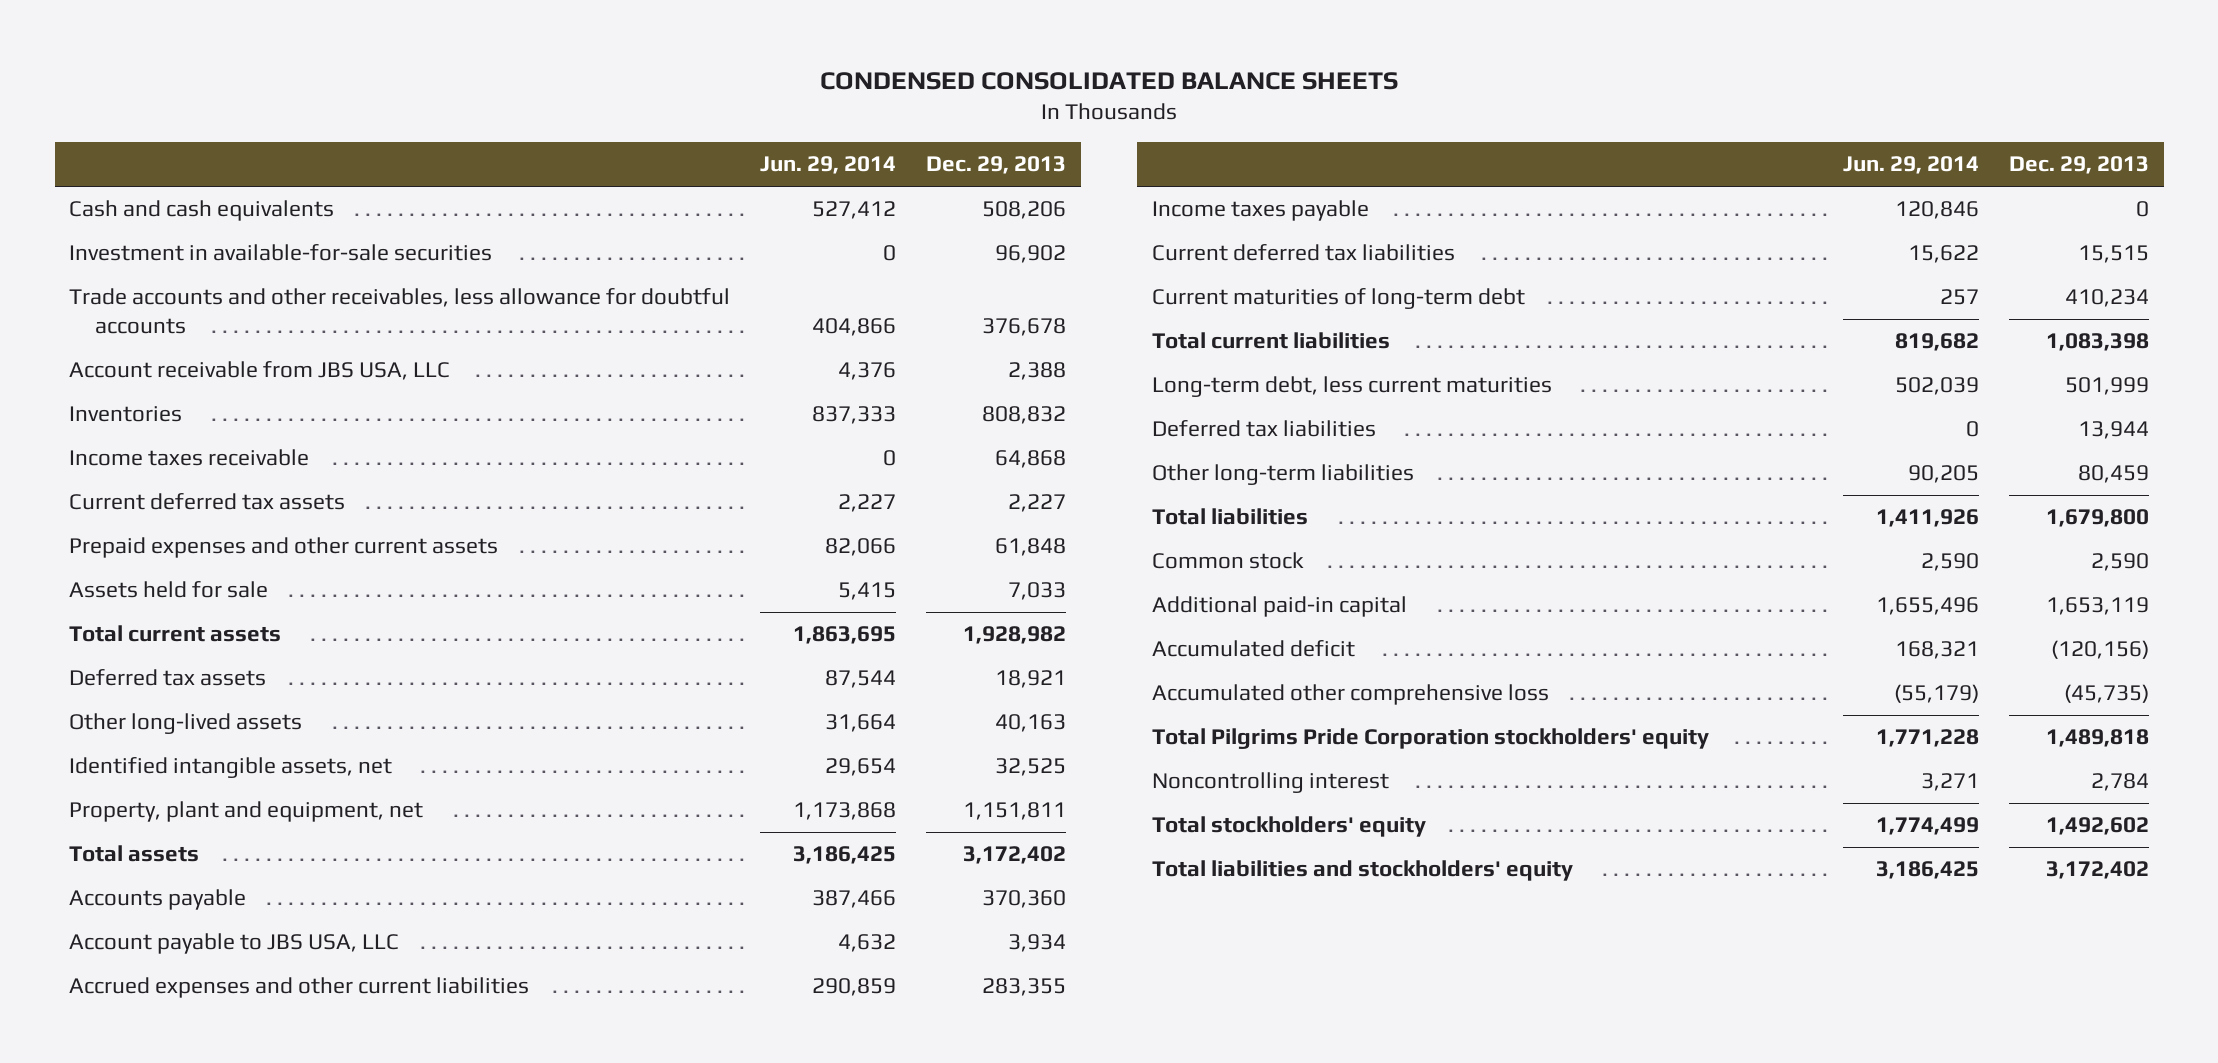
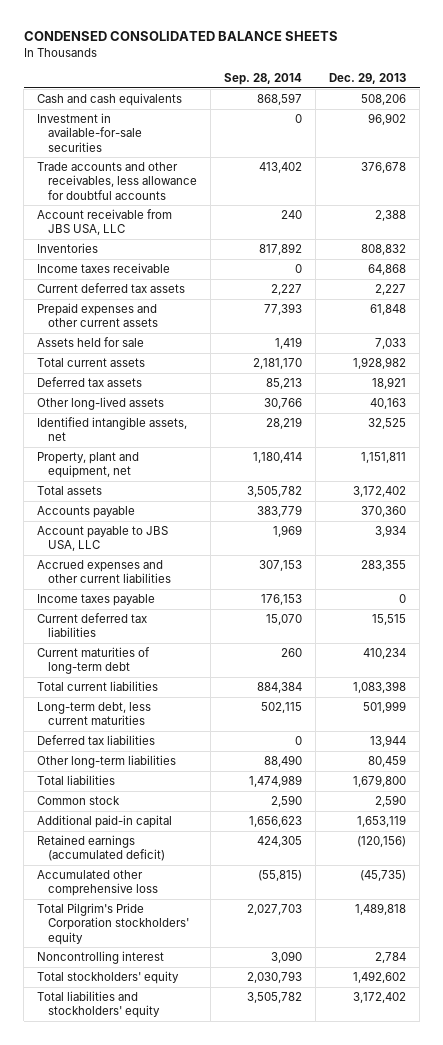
[760,156,897,175] Jun. 29, 2014 -> none
none -> [223,72,302,85] Sep. 28, 2014
[1151,640,1355,658] Accumulated deficit -> [37,834,165,862] Retained earnings (accumulated deficit)
[1151,728,1709,750] Total Pilgrims Pride Corporation stockholders' equity -> [37,902,189,945] Total Pilgrim's Pride Corporation stockholders' equity

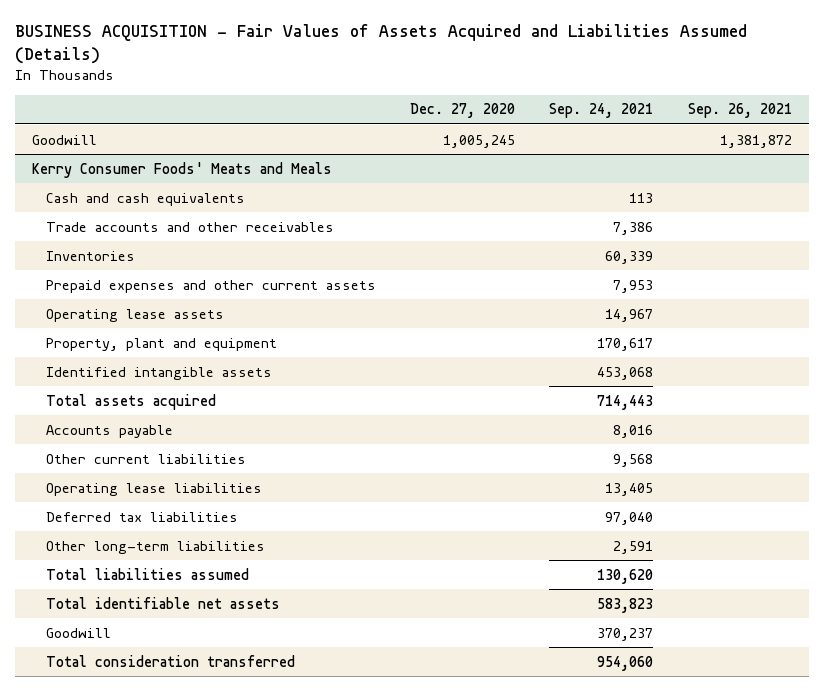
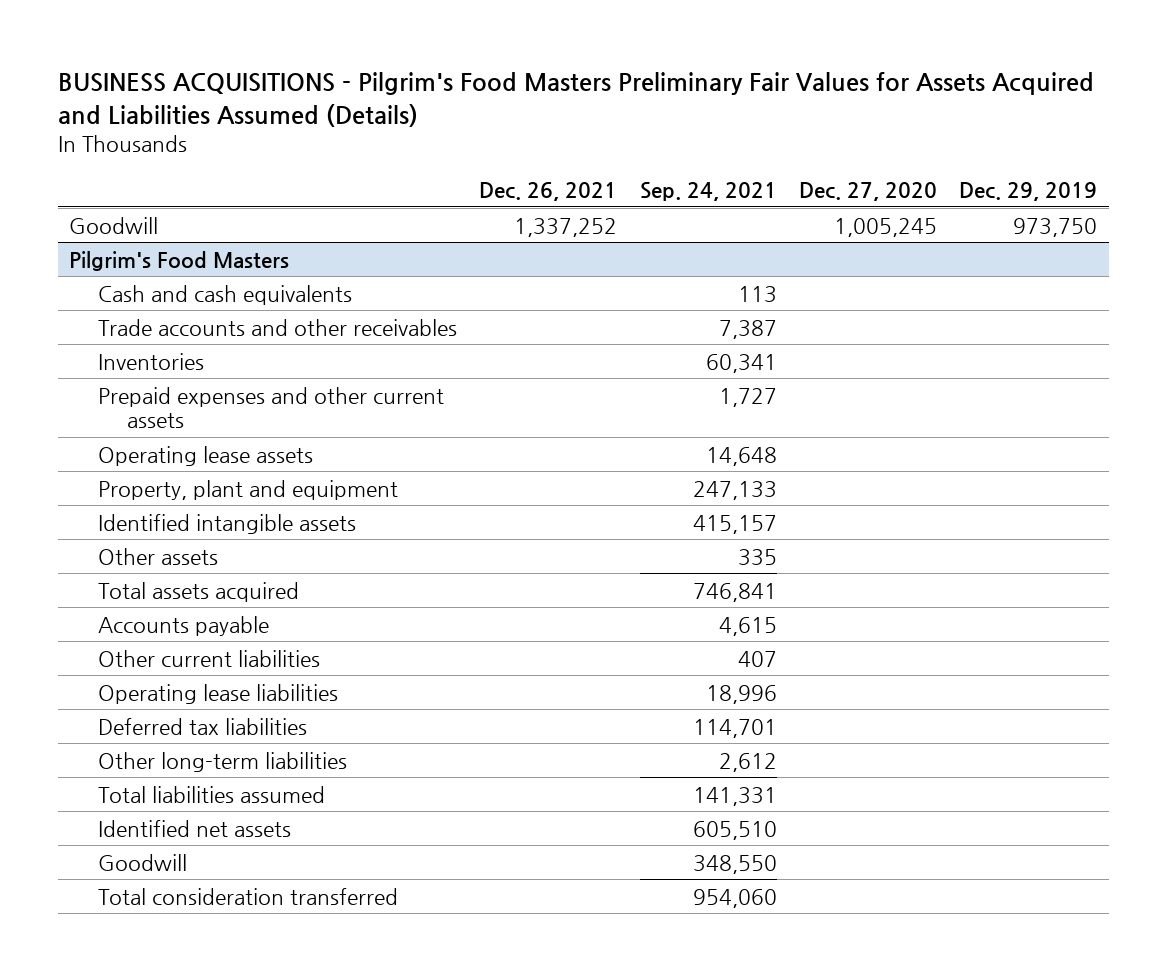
[14,24,747,65] BUSINESS ACQUISITION - Fair Values of Assets Acquired and Liabilities Assumed (Details) -> [57,72,1094,127] BUSINESS ACQUISITIONS - Pilgrim's Food Masters Preliminary Fair Values for Assets Acquired and Liabilities Assumed (Details)
[687,103,792,119] Sep. 26, 2021 -> none
none -> [479,181,618,201] Dec. 26, 2021
none -> [959,181,1098,201] Dec. 29, 2019
[31,161,332,178] Kerry Consumer Foods' Meats and Meals -> [68,250,289,271] Pilgrim's Food Masters
[613,221,654,235] 7,386 -> [718,319,777,339] 7,387
[605,250,654,264] 60,339 -> [705,353,777,373] 60,341
[613,279,654,293] 7,953 -> [718,387,777,407] 1,727
[605,308,654,322] 14,967 -> [705,446,777,466] 14,648
[597,337,654,351] 170,617 -> [692,480,777,500] 247,133
[597,366,654,380] 453,068 -> [692,514,777,534] 415,157
none -> [97,547,218,565] Other assets
[597,394,654,410] 714,443 -> [692,582,777,602] 746,841
[613,424,654,438] 8,016 -> [718,616,777,636] 4,615
[613,453,654,467] 9,568 -> [737,650,777,667] 407
[605,482,654,496] 13,405 -> [705,684,777,704] 18,996
[605,511,654,525] 97,040 -> [692,718,777,738] 114,701
[613,540,654,554] 2,591 -> [718,752,777,772] 2,612
[597,568,654,584] 130,620 -> [692,786,777,806] 141,331
[45,596,280,609] Total identifiable net assets -> [97,819,291,837] Identified net assets
[597,597,654,613] 583,823 -> [692,820,777,840] 605,510
[597,627,654,641] 370,237 -> [692,854,777,874] 348,550

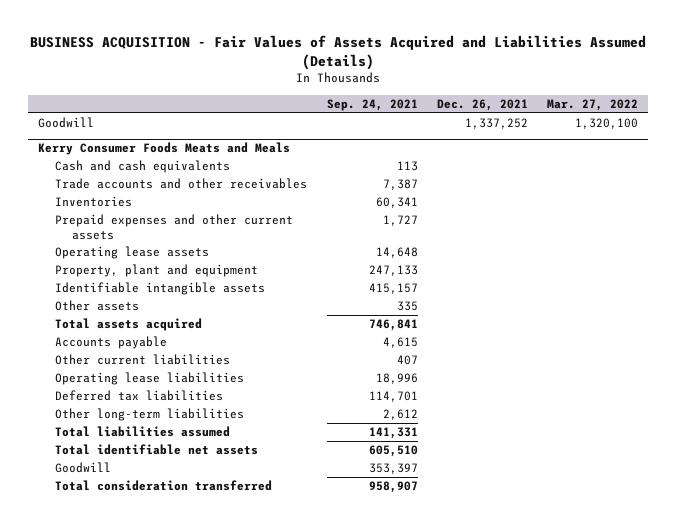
[57,72,1094,127] BUSINESS ACQUISITIONS - Pilgrim's Food Masters Preliminary Fair Values for Assets Acquired and Liabilities Assumed (Details) -> [30,35,647,71] BUSINESS ACQUISITION - Fair Values of Assets Acquired and Liabilities Assumed (Details)
[798,181,937,201] Dec. 27, 2020 -> none
[959,181,1098,201] Dec. 29, 2019 -> none
none -> [547,98,639,111] Mar. 27, 2022
[68,250,289,271] Pilgrim's Food Masters -> [38,142,291,156] Kerry Consumer Foods Meats and Meals
[97,513,356,534] Identified intangible assets -> [55,282,266,296] Identifiable intangible assets
[97,819,291,837] Identified net assets -> [55,444,259,456] Total identifiable net assets
[692,854,777,874] 348,550 -> [368,463,418,475] 353,397
[692,888,777,908] 954,060 -> [368,481,418,494] 958,907

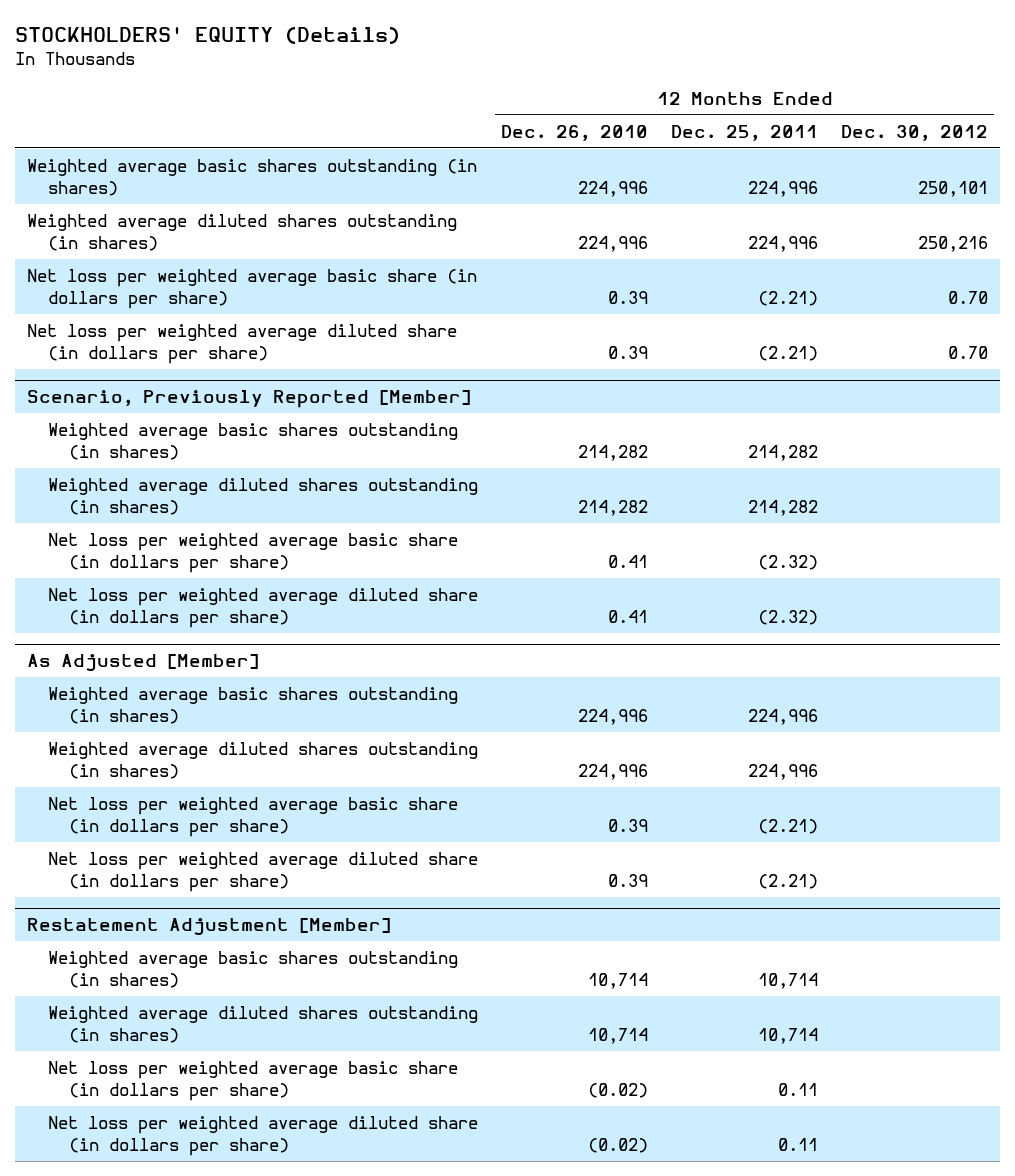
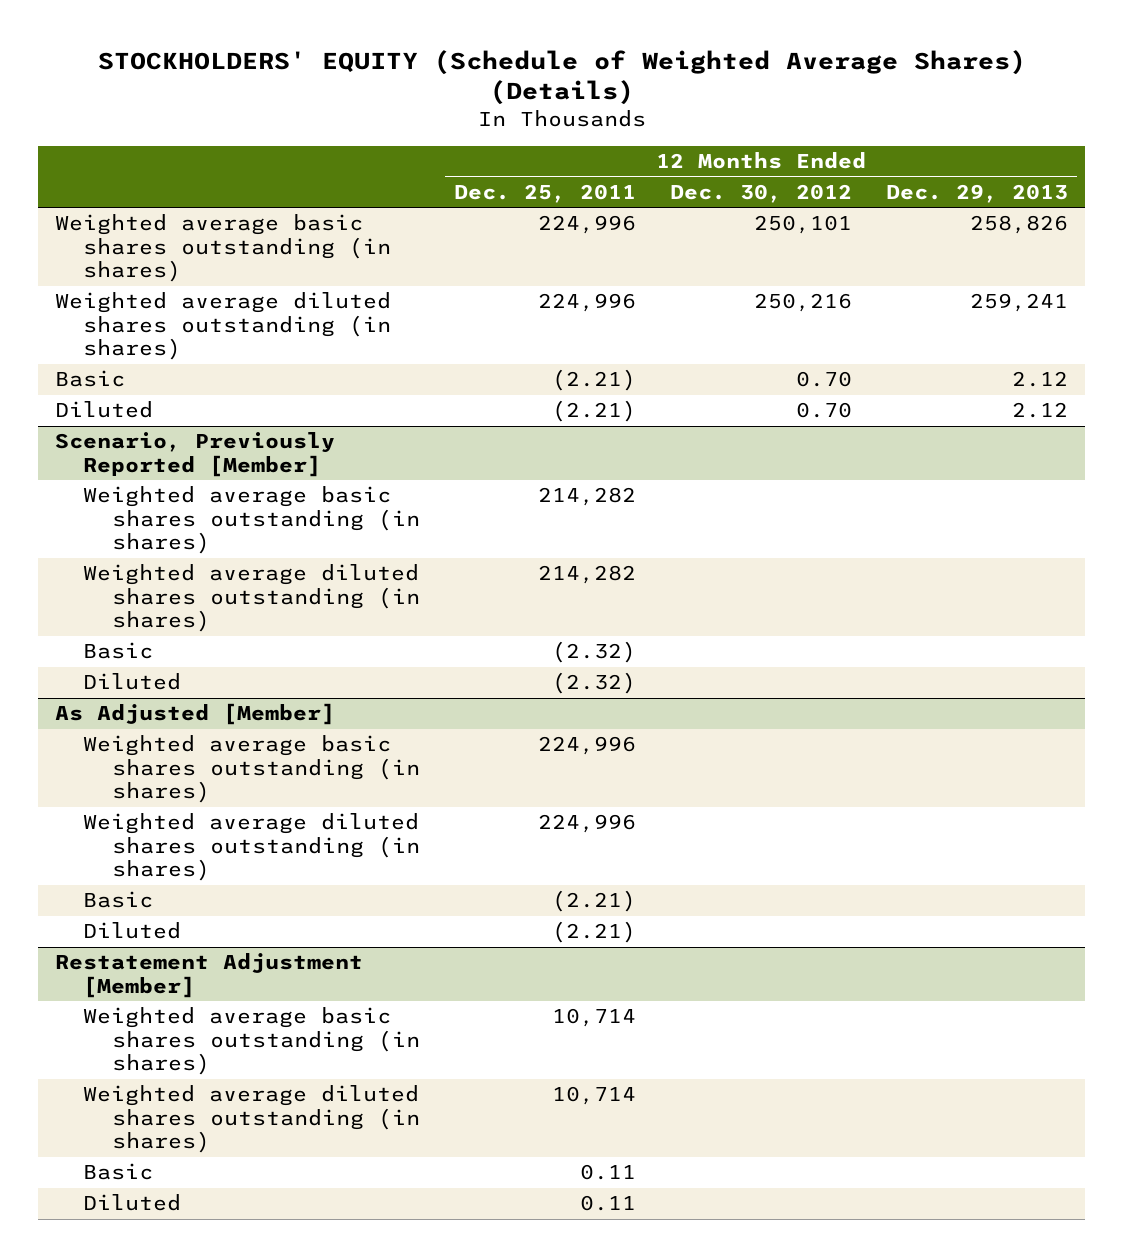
[15,26,401,44] STOCKHOLDERS' EQUITY (Details) -> [97,49,1026,106] STOCKHOLDERS' EQUITY (Schedule of Weighted Average Shares) (Details)
[500,124,648,141] Dec. 26, 2010 -> none
none -> [886,183,1069,203] Dec. 29, 2013
[26,268,477,309] Net loss per weighted average basic share (in dollars per share) -> [54,370,125,388] Basic
[26,323,457,364] Net loss per weighted average diluted share (in dollars per share) -> [54,401,153,419] Diluted
[47,532,458,573] Net loss per weighted average basic share (in dollars per share) -> [83,642,154,660] Basic
[47,587,478,628] Net loss per weighted average diluted share (in dollars per share) -> [83,673,182,691] Diluted
[47,796,458,837] Net loss per weighted average basic share (in dollars per share) -> [83,891,154,909] Basic
[47,851,478,892] Net loss per weighted average diluted share (in dollars per share) -> [83,922,182,940] Diluted
[47,1060,458,1101] Net loss per weighted average basic share (in dollars per share) -> [83,1163,154,1181] Basic
[47,1115,478,1156] Net loss per weighted average diluted share (in dollars per share) -> [83,1194,182,1212] Diluted

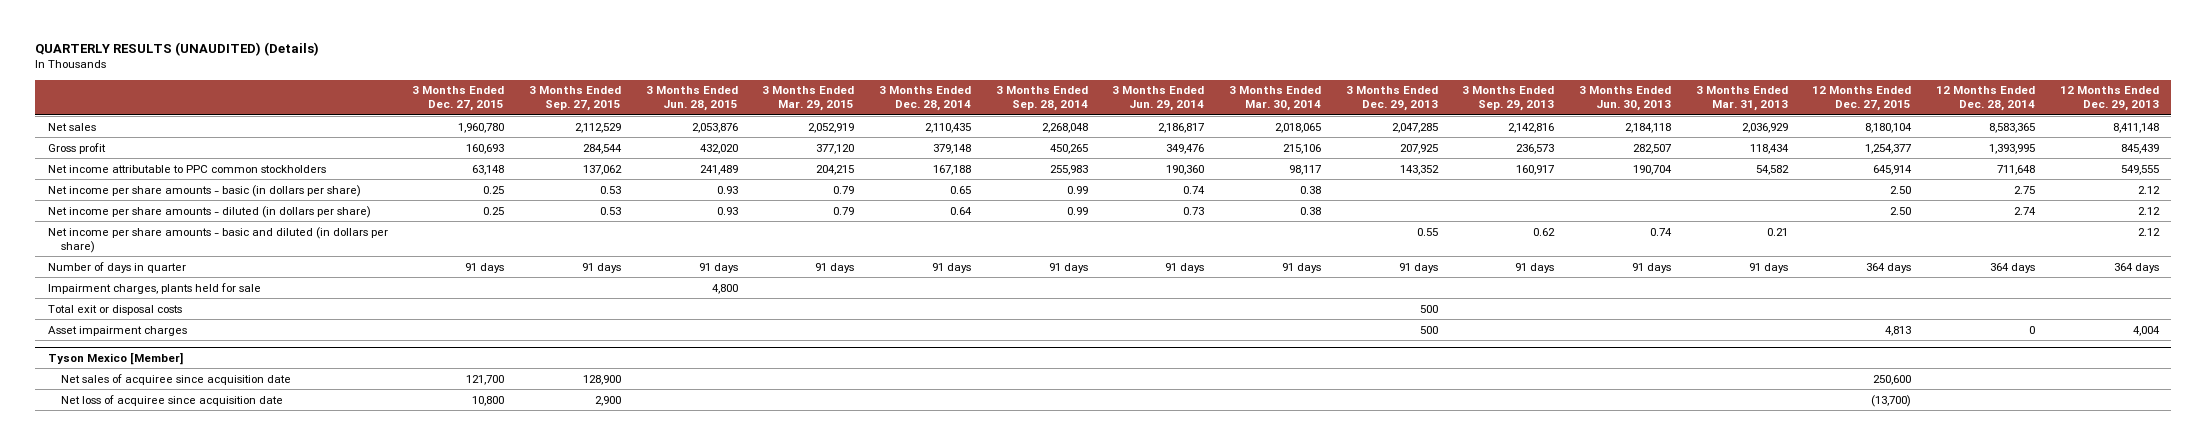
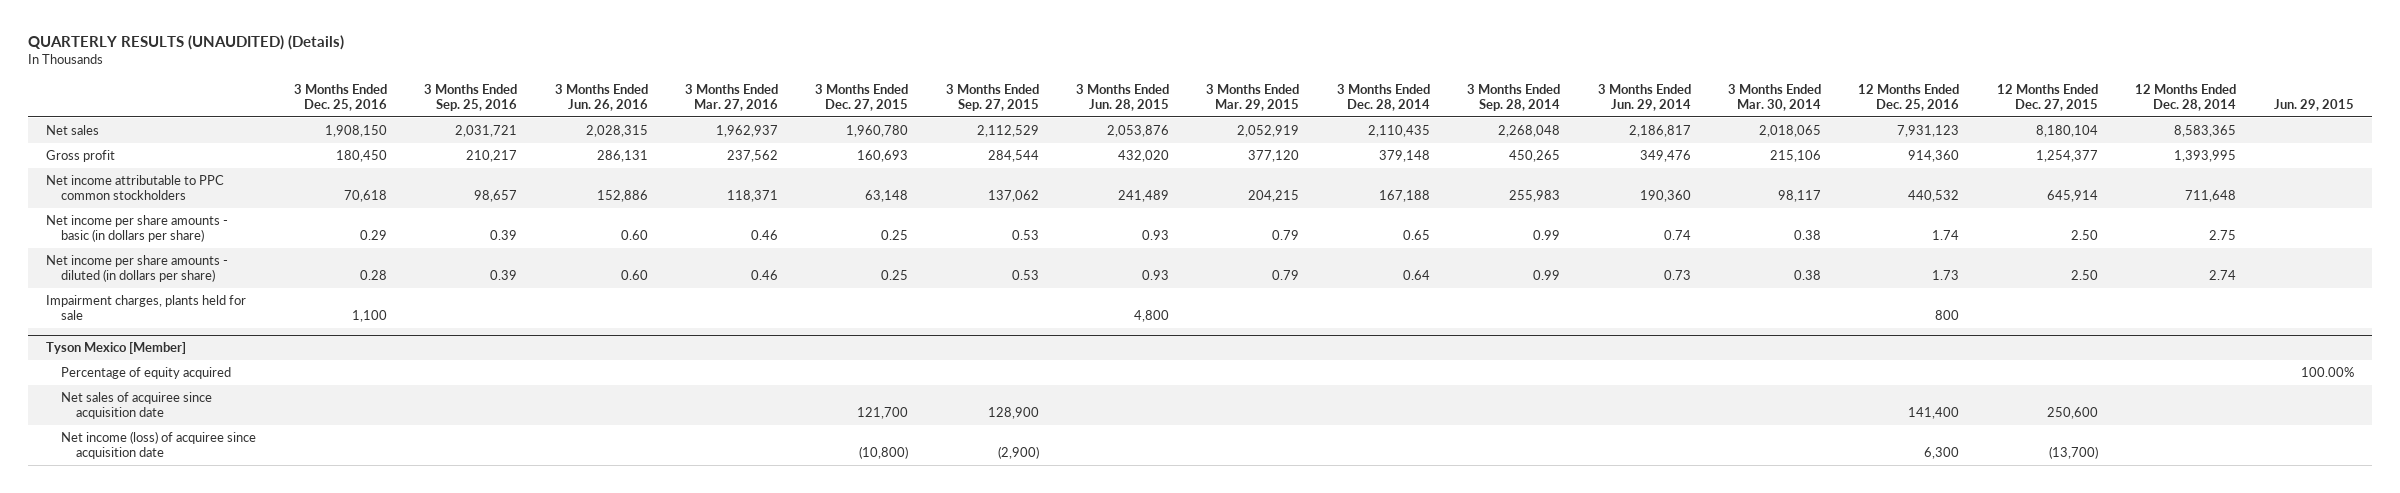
[1345,86,1438,112] 3 Months Ended Dec. 29, 2013 -> none
[1462,86,1555,112] 3 Months Ended Sep. 29, 2013 -> none
[1578,86,1671,112] 3 Months Ended Jun. 30, 2013 -> none
[1695,86,1788,112] 3 Months Ended Mar. 31, 2013 -> none
[2059,86,2159,112] 12 Months Ended Dec. 29, 2013 -> none
none -> [293,84,387,111] 3 Months Ended Dec. 25, 2016
none -> [424,84,518,111] 3 Months Ended Sep. 25, 2016
none -> [554,84,648,111] 3 Months Ended Jun. 26, 2016
none -> [684,84,778,111] 3 Months Ended Mar. 27, 2016
none -> [1858,84,1960,111] 12 Months Ended Dec. 25, 2016
none -> [2273,98,2354,111] Jun. 29, 2015
[47,226,388,253] Net income per share amounts - basic and diluted (in dollars per share) -> none
[47,261,186,273] Number of days in quarter -> none
[47,304,182,315] Total exit or disposal costs -> none
[47,325,187,336] Asset impairment charges -> none
none -> [61,366,232,379] Percentage of equity acquired
[60,394,283,406] Net loss of acquiree since acquisition date -> [61,430,257,459] Net income (loss) of acquiree since acquisition date
[472,395,505,406] 10,800 -> [859,445,909,459] (10,800)
[594,395,621,406] 2,900 -> [997,445,1039,459] (2,900)

